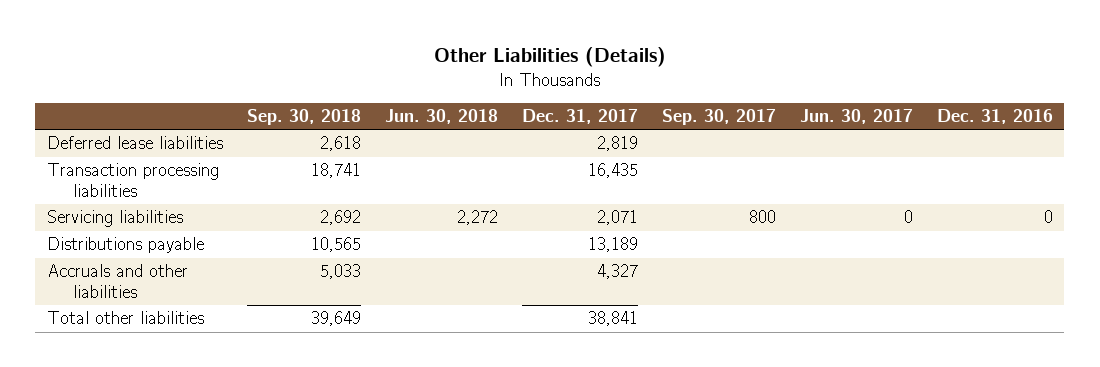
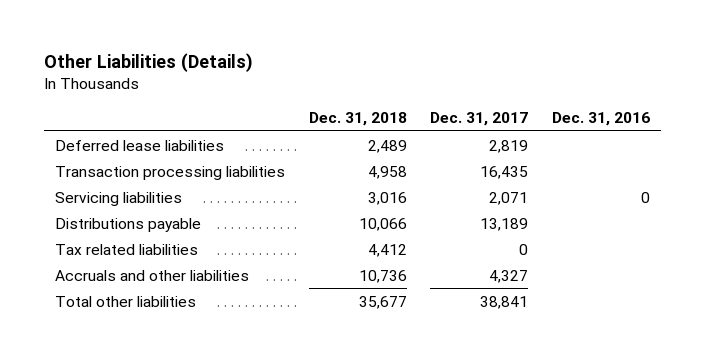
[247,109,362,126] Sep. 30, 2018 -> none
[385,109,499,125] Jun. 30, 2018 -> none
[661,109,776,126] Sep. 30, 2017 -> none
[799,109,913,125] Jun. 30, 2017 -> none
none -> [308,112,407,127] Dec. 31, 2018
none -> [55,243,199,255] Tax related liabilities

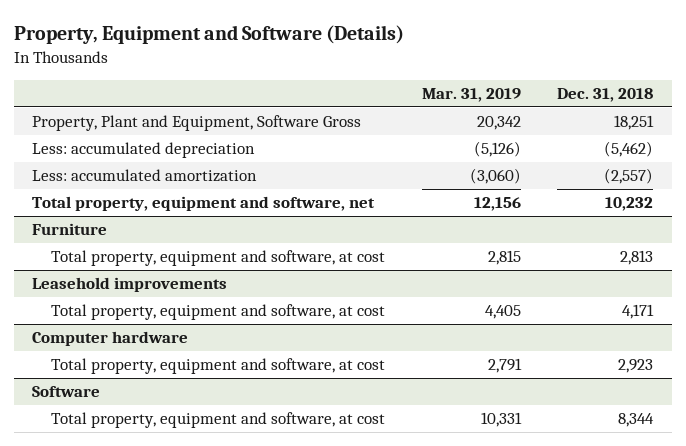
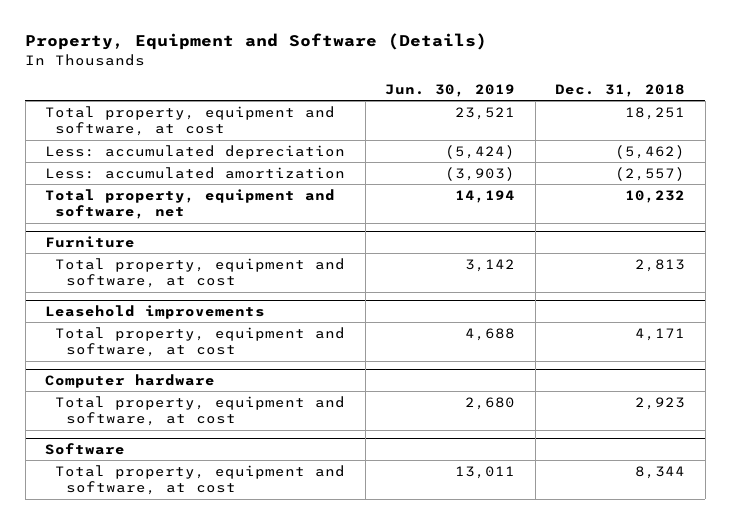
[421,88,521,103] Mar. 31, 2019 -> none
none -> [385,84,516,98] Jun. 30, 2019
[32,115,362,132] Property, Plant and Equipment, Software Gross -> [45,105,336,137] Total property, equipment and software, at cost

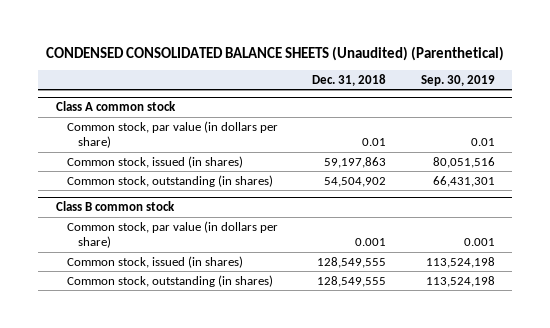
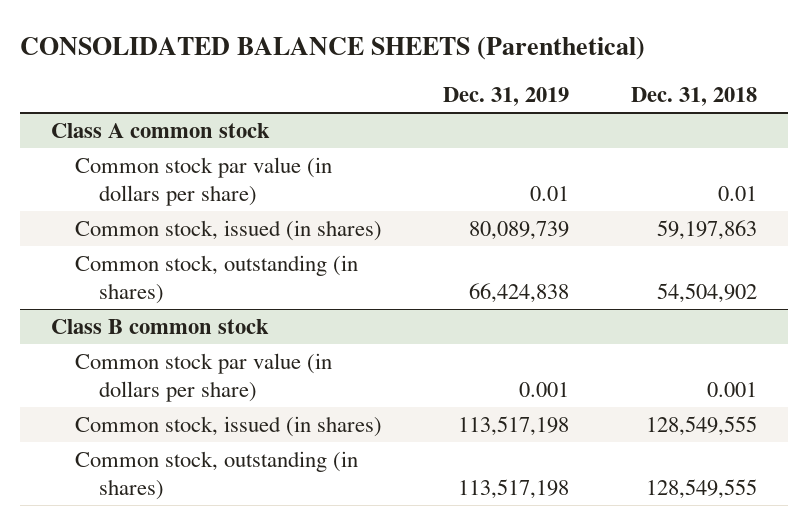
[46,45,505,61] CONDENSED CONSOLIDATED BALANCE SHEETS (Unaudited) (Parenthetical) -> [19,36,645,60] CONSOLIDATED BALANCE SHEETS (Parenthetical)
[420,74,495,86] Sep. 30, 2019 -> none
none -> [443,87,570,107] Dec. 31, 2019
[66,120,278,149] Common stock, par value (in dollars per share) -> [74,156,332,207] Common stock par value (in dollars per share)
[66,220,278,249] Common stock, par value (in dollars per share) -> [74,352,332,403] Common stock par value (in dollars per share)

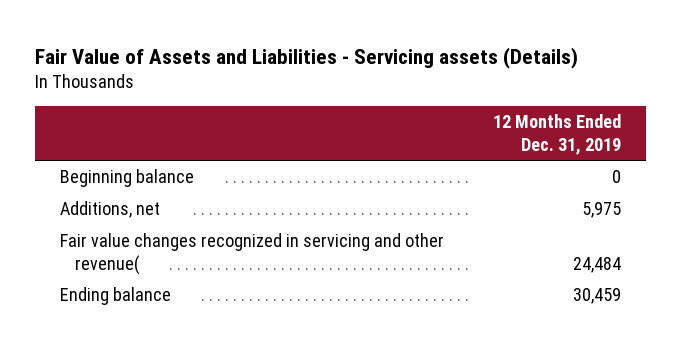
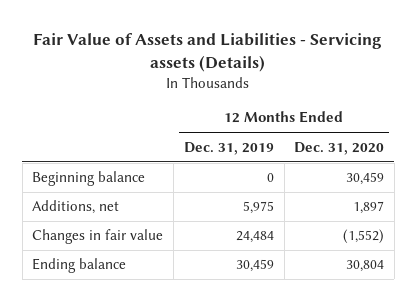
none -> [294,141,385,155] Dec. 31, 2020
[60,233,445,275] Fair value changes recognized in servicing and other revenue( -> [32,229,164,245] Changes in fair value

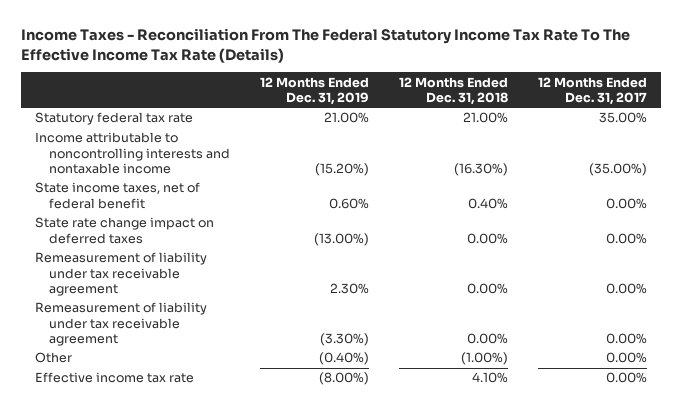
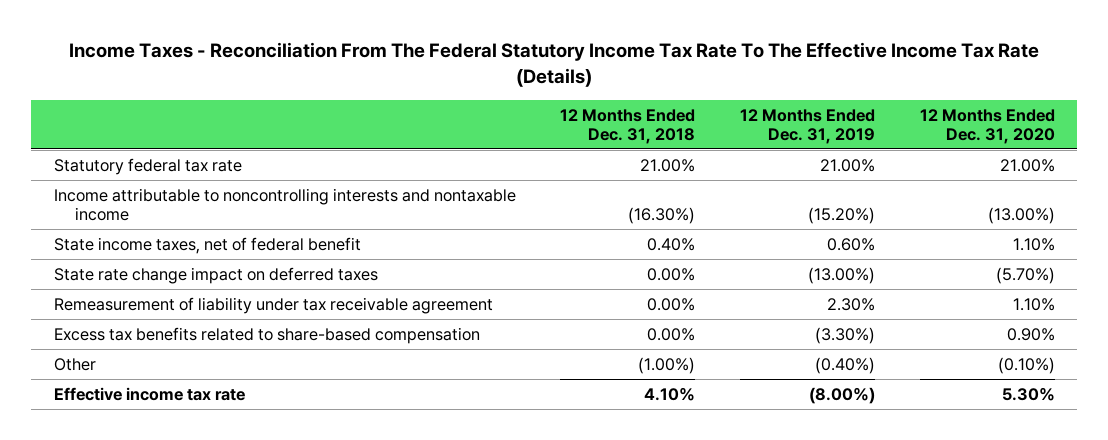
[537,76,647,106] 12 Months Ended Dec. 31, 2017 -> none
none -> [919,108,1055,144] 12 Months Ended Dec. 31, 2020
[35,302,208,346] Remeasurement of liability under tax receivable agreement -> [53,326,480,344] Excess tax benefits related to share-based compensation

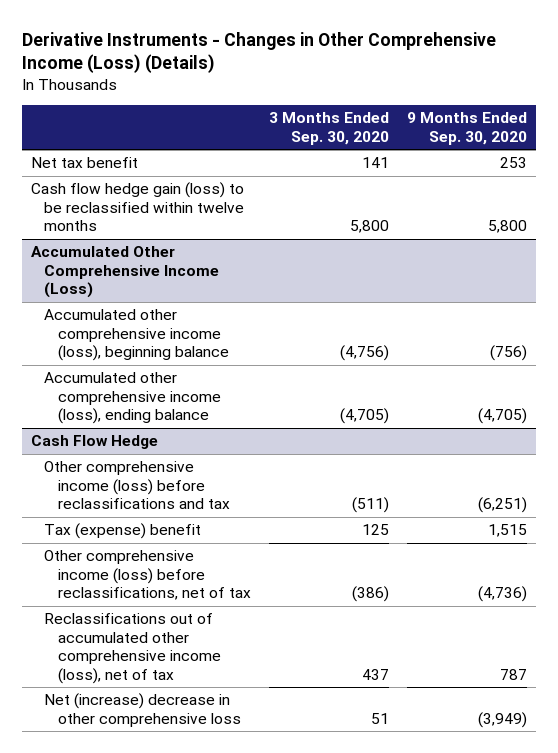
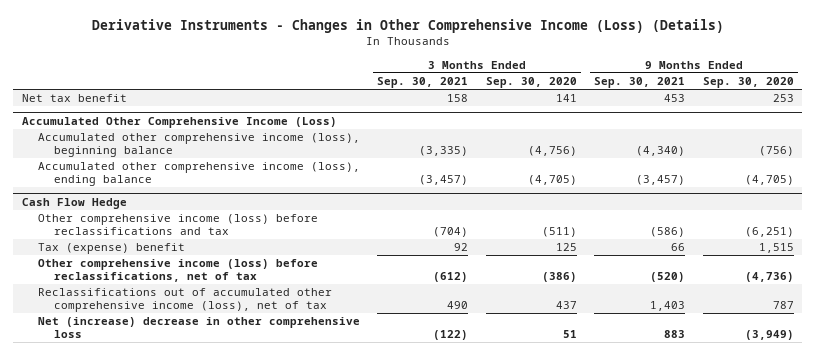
none -> [377,77,469,89] Sep. 30, 2021
none -> [594,77,686,89] Sep. 30, 2021
[30,182,245,232] Cash flow hedge gain (loss) to be reclassified within twelve months -> none

